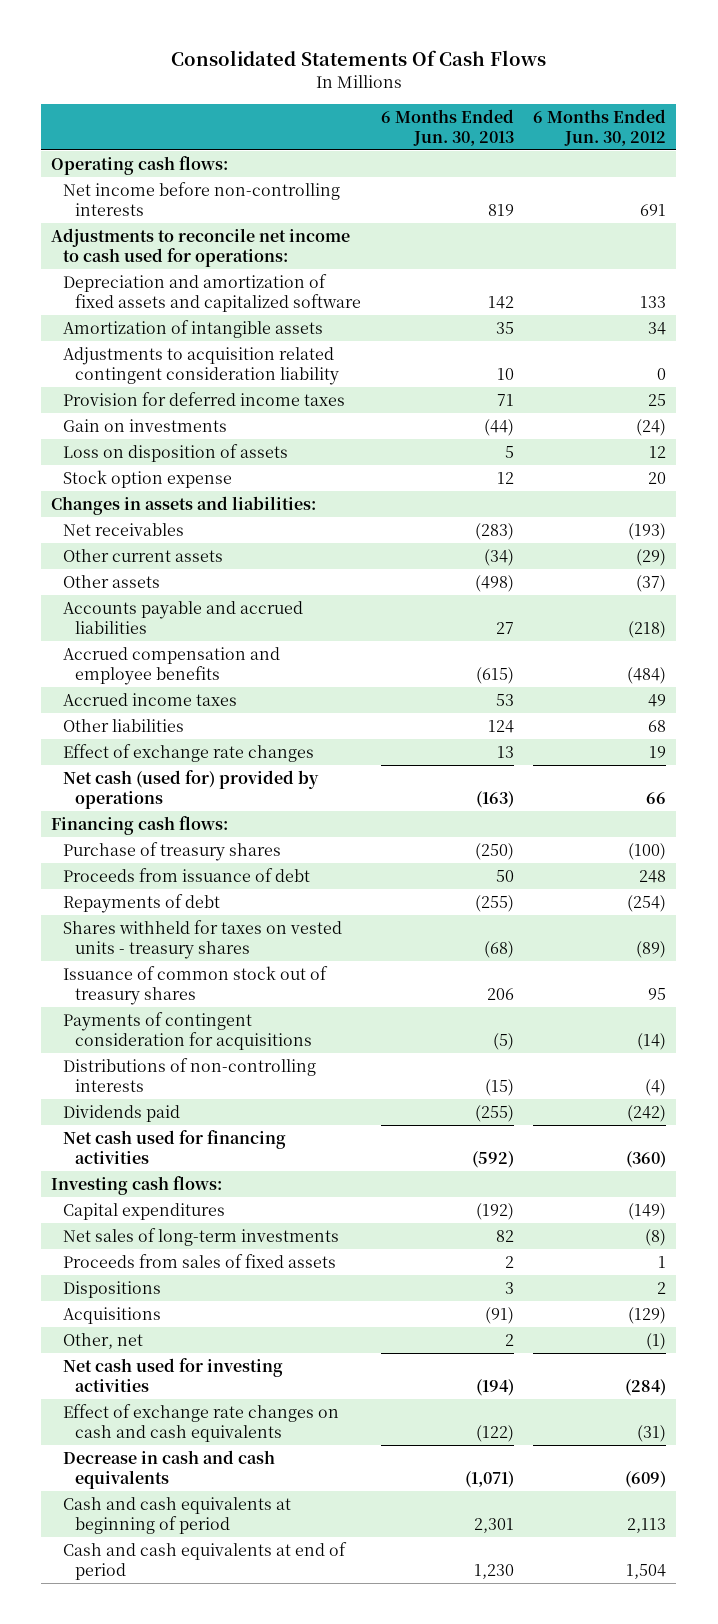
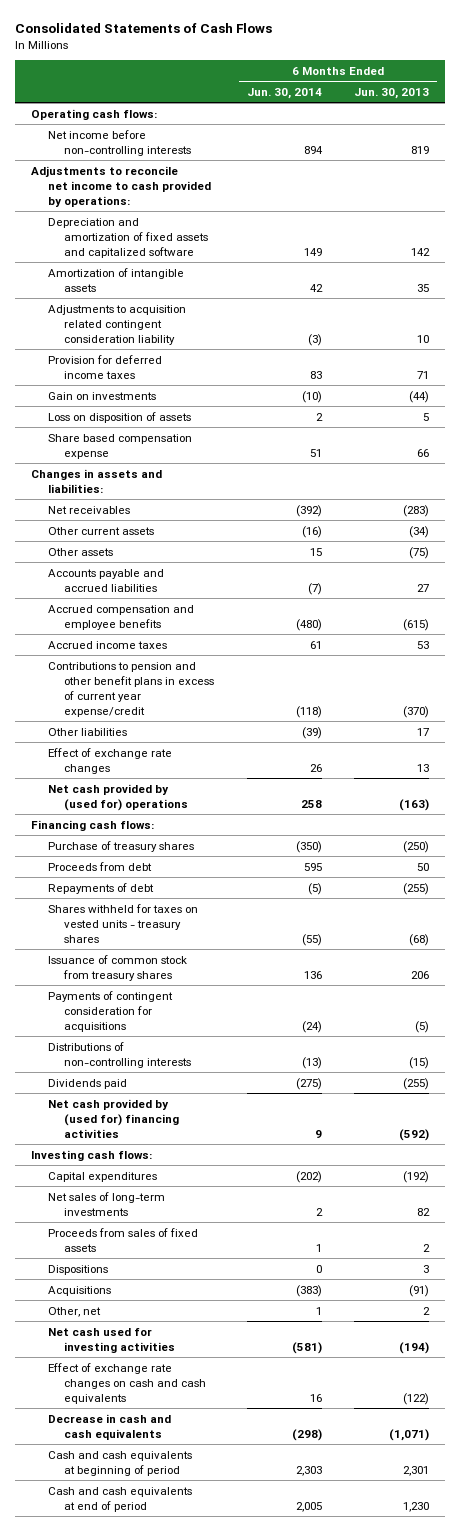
[170,50,546,67] Consolidated Statements Of Cash Flows -> [14,22,272,33] Consolidated Statements of Cash Flows
[533,108,667,146] 6 Months Ended Jun. 30, 2012 -> none
none -> [246,87,322,99] Jun. 30, 2014
[51,227,351,267] Adjustments to reconcile net income to cash used for operations: -> [30,165,211,207] Adjustments to reconcile net income to cash provided by operations:
[63,469,233,488] Stock option expense -> none
none -> [47,433,192,459] Share based compensation expense
[474,574,514,592] (498) -> [409,546,430,559] (75)
none -> [47,661,215,717] Contributions to pension and other benefit plans in excess of current year expense/credit
[487,719,514,733] 124 -> [417,727,430,736] 17
[63,769,320,809] Net cash (used for) provided by operations -> [47,783,189,811] Net cash provided by (used for) operations
[63,867,311,882] Proceeds from issuance of debt -> [47,861,152,871] Proceeds from debt
[63,965,329,1005] Issuance of common stock out of treasury shares -> [47,954,187,981] Issuance of common stock from treasury shares
[63,1129,287,1164] Net cash used for financing activities -> [47,1098,180,1138] Net cash provided by (used for) financing activities

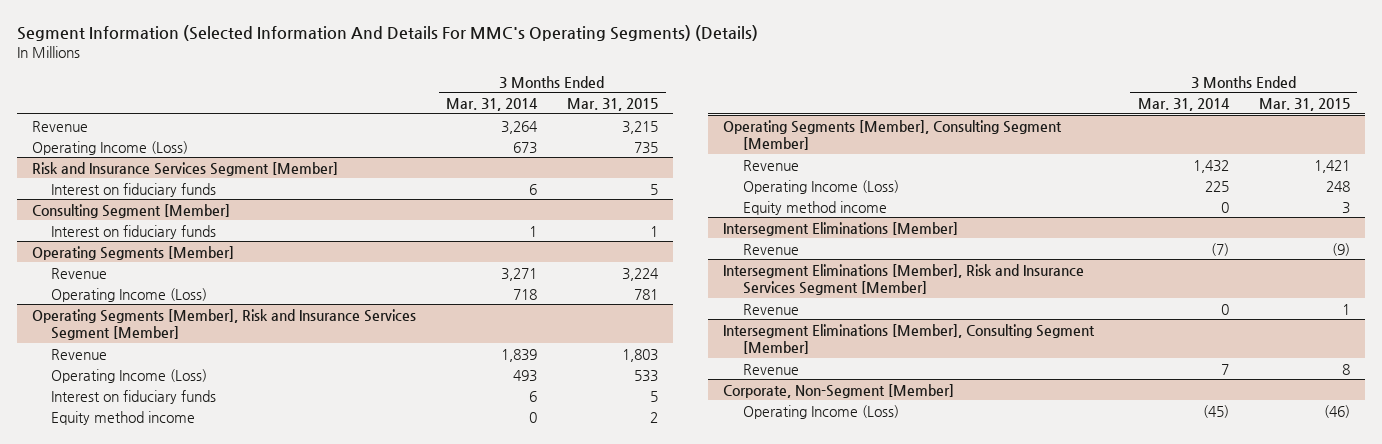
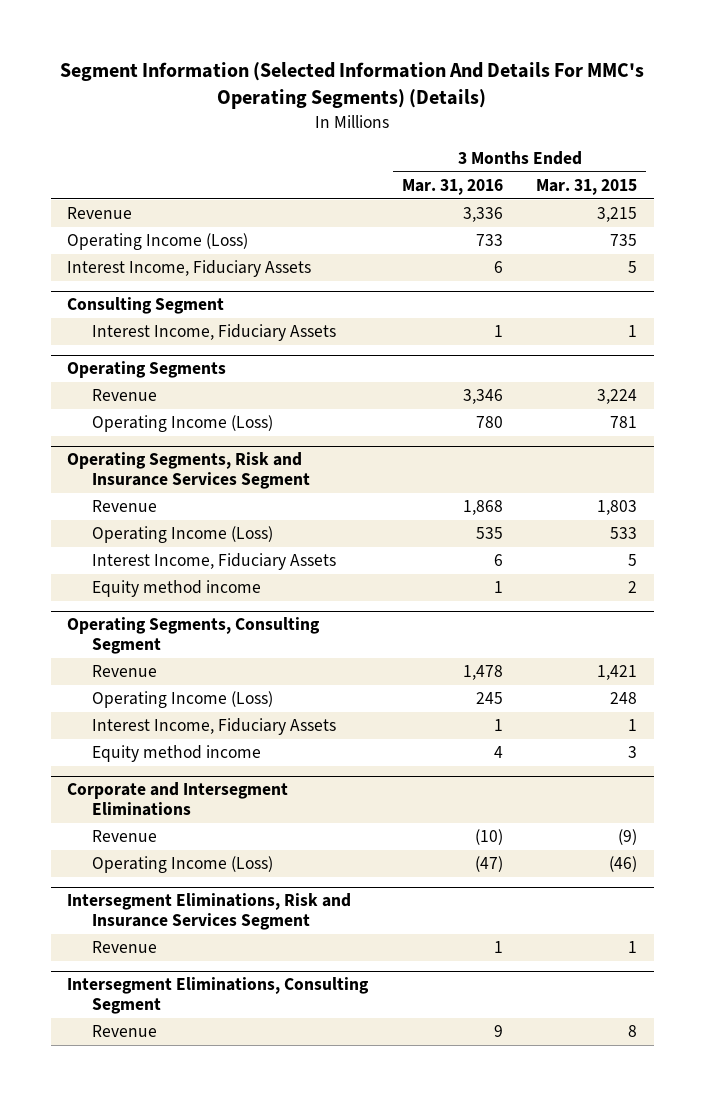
[446,98,539,112] Mar. 31, 2014 -> none
none -> [401,178,503,195] Mar. 31, 2016
[31,161,338,176] Risk and Insurance Services Segment [Member] -> none
[51,182,217,197] Interest on fiduciary funds -> [67,260,312,278] Interest Income, Fiduciary Assets
[31,203,230,218] Consulting Segment [Member] -> [67,297,225,315] Consulting Segment
[51,224,217,239] Interest on fiduciary funds -> [92,324,337,342] Interest Income, Fiduciary Assets
[31,245,234,260] Operating Segments [Member] -> [67,361,227,379] Operating Segments
[31,308,416,340] Operating Segments [Member], Risk and Insurance Services Segment [Member] -> [67,452,311,490] Operating Segments, Risk and Insurance Services Segment
[51,389,217,404] Interest on fiduciary funds -> [92,553,337,571] Interest Income, Fiduciary Assets
[723,119,1063,150] Operating Segments [Member], Consulting Segment [Member] -> [67,617,321,655] Operating Segments, Consulting Segment
none -> [92,718,337,736] Interest Income, Fiduciary Assets
[723,221,959,236] Intersegment Eliminations [Member] -> none
none -> [67,782,289,817] Corporate and Intersegment Eliminations
none -> [92,856,274,874] Operating Income (Loss)
[723,263,1085,295] Intersegment Eliminations [Member], Risk and Insurance Services Segment [Member] -> [67,893,352,931] Intersegment Eliminations, Risk and Insurance Services Segment
[723,323,1096,354] Intersegment Eliminations [Member], Consulting Segment [Member] -> [67,977,370,1015] Intersegment Eliminations, Consulting Segment
[723,383,955,398] Corporate, Non-Segment [Member] -> none
[742,404,899,419] Operating Income (Loss) -> none

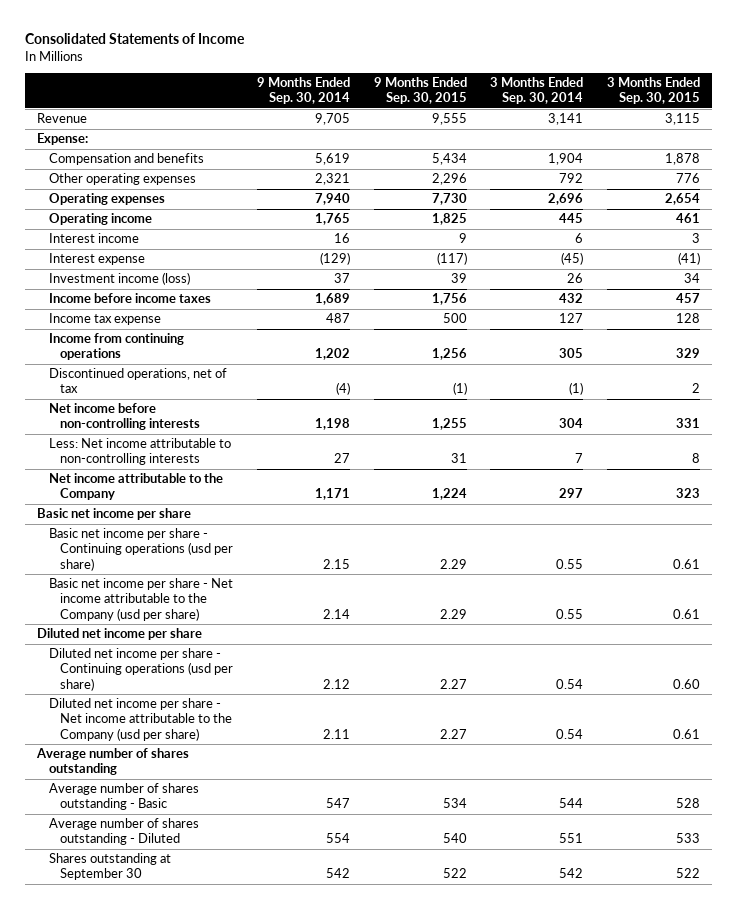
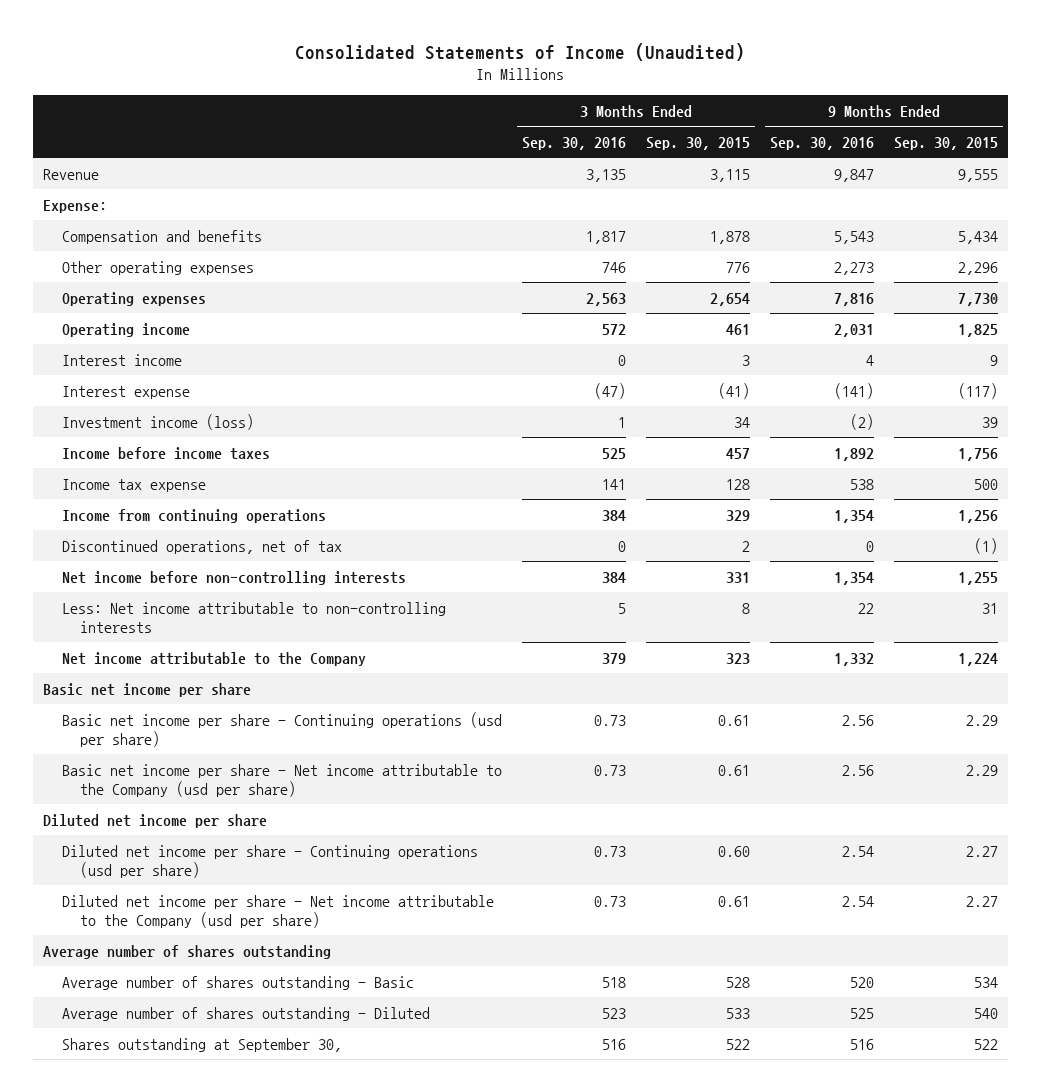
[24,33,245,45] Consolidated Statements of Income -> [295,42,746,61] Consolidated Statements of Income (Unaudited)
[256,77,350,105] 9 Months Ended Sep. 30, 2014 -> none
[490,77,584,105] 3 Months Ended Sep. 30, 2014 -> none
none -> [521,136,626,150] Sep. 30, 2016
none -> [769,136,874,150] Sep. 30, 2016
[48,853,171,881] Shares outstanding at September 30 -> [61,1037,342,1052] Shares outstanding at September 30,

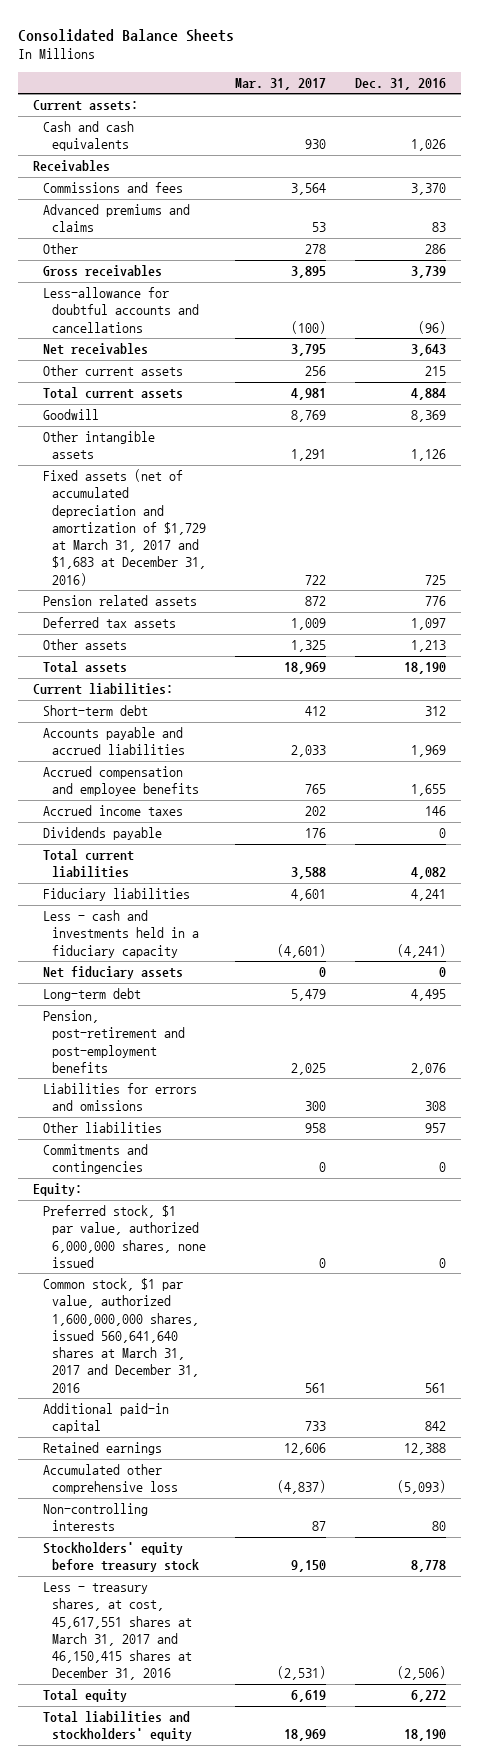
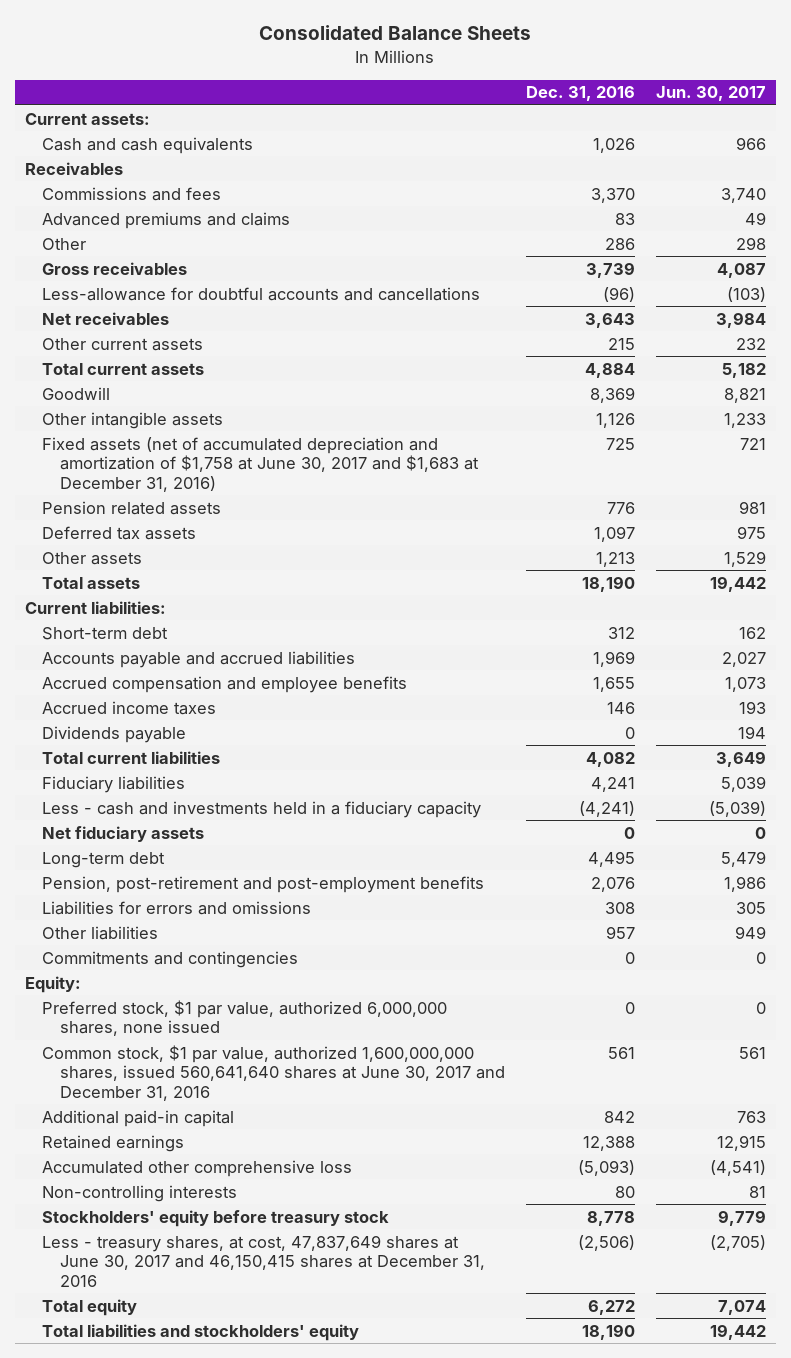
[235,77,327,90] Mar. 31, 2017 -> none
none -> [655,86,766,102] Jun. 30, 2017
[42,469,207,586] Fixed assets (net of accumulated depreciation and amortization of $1,729 at March 31, 2017 and $1,683 at December 31, 2016) -> [42,436,479,492] Fixed assets (net of accumulated depreciation and amortization of $1,758 at June 30, 2017 and $1,683 at December 31, 2016)
[42,1278,200,1393] Common stock, $1 par value, authorized 1,600,000,000 shares, issued 560,641,640 shares at March 31, 2017 and December 31, 2016 -> [42,1044,505,1101] Common stock, $1 par value, authorized 1,600,000,000 shares, issued 560,641,640 shares at June 30, 2017 and December 31, 2016
[42,1582,193,1681] Less - treasury shares, at cost, 45,617,551 shares at March 31, 2017 and 46,150,415 shares at December 31, 2016 -> [42,1234,485,1287] Less - treasury shares, at cost, 47,837,649 shares at June 30, 2017 and 46,150,415 shares at December 31, 2016

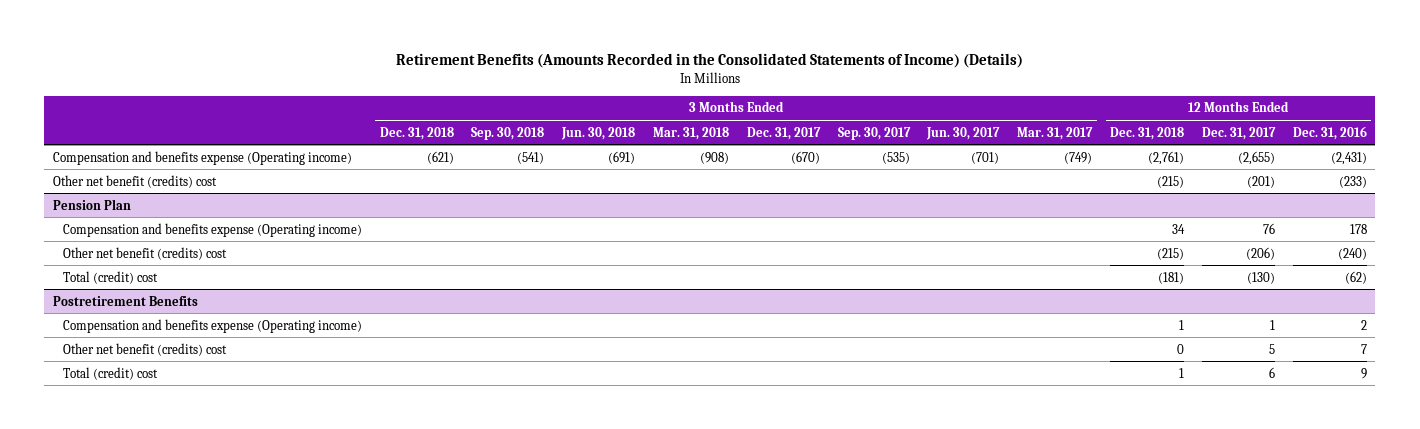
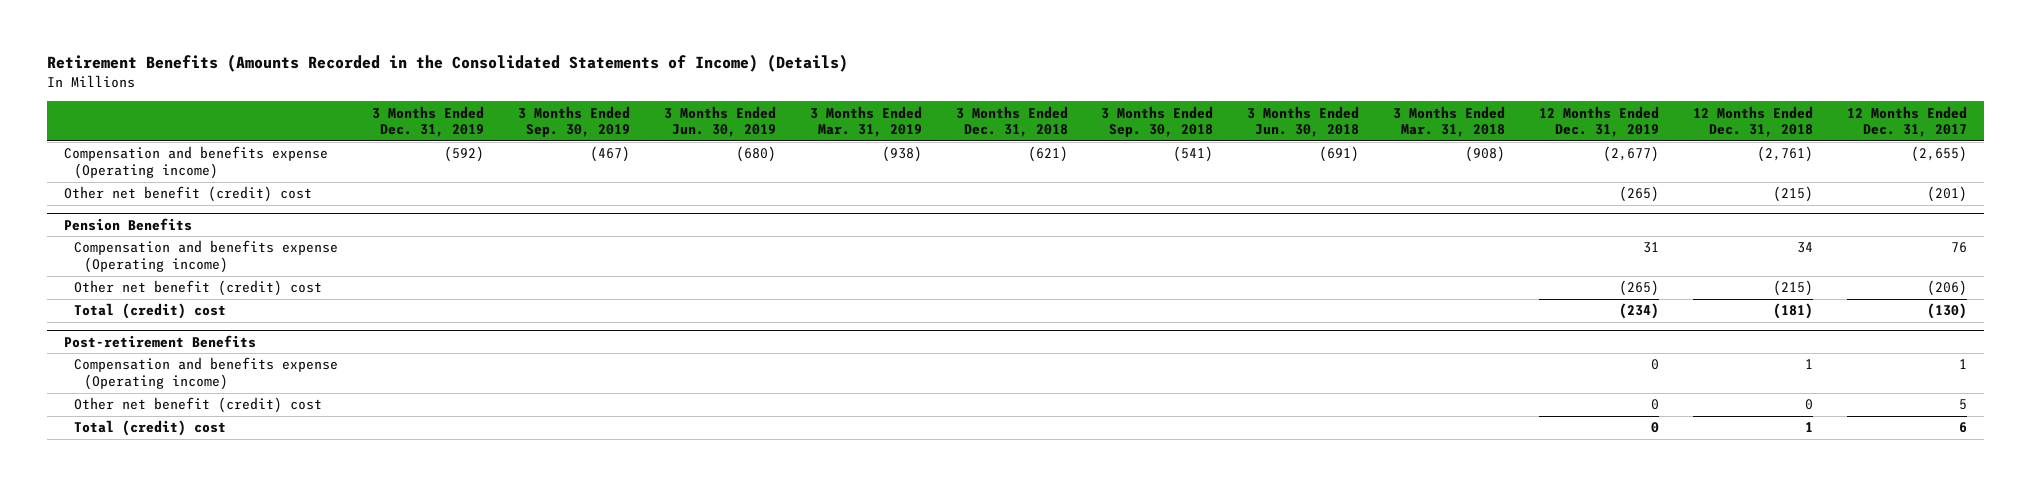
[746,126,821,140] Dec. 31, 2017 -> none
[837,126,911,140] Sep. 30, 2017 -> none
[926,126,1001,140] Jun. 30, 2017 -> none
[1017,126,1094,140] Mar. 31, 2017 -> none
[1292,125,1367,140] Dec. 31, 2016 -> none
none -> [371,105,484,138] 3 Months Ended Dec. 31, 2019
none -> [517,105,630,138] 3 Months Ended Sep. 30, 2019
none -> [663,105,776,138] 3 Months Ended Jun. 30, 2019
none -> [809,105,922,138] 3 Months Ended Mar. 31, 2019
none -> [1539,105,1660,138] 12 Months Ended Dec. 31, 2019
[53,174,218,188] Other net benefit (credits) cost -> [63,186,312,203] Other net benefit (credit) cost
[53,198,132,210] Pension Plan -> [63,217,192,231] Pension Benefits
[62,246,227,260] Other net benefit (credits) cost -> [73,280,322,297] Other net benefit (credit) cost
[53,295,199,306] Postretirement Benefits -> [63,334,256,348] Post-retirement Benefits
[62,342,227,356] Other net benefit (credits) cost -> [73,397,322,414] Other net benefit (credit) cost

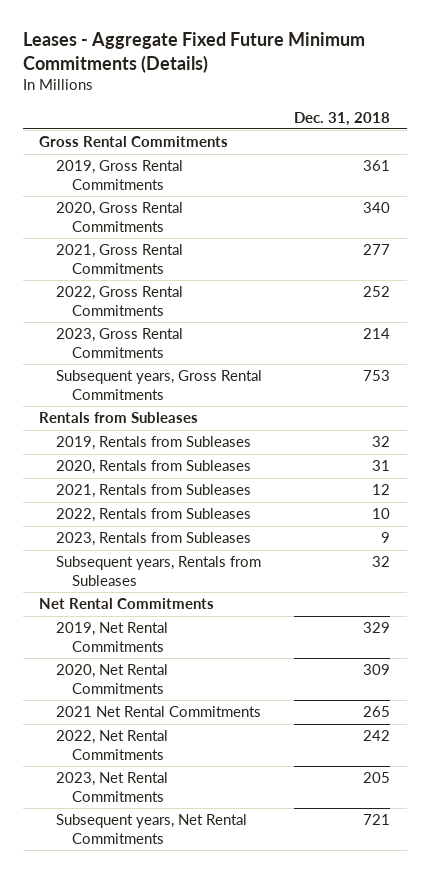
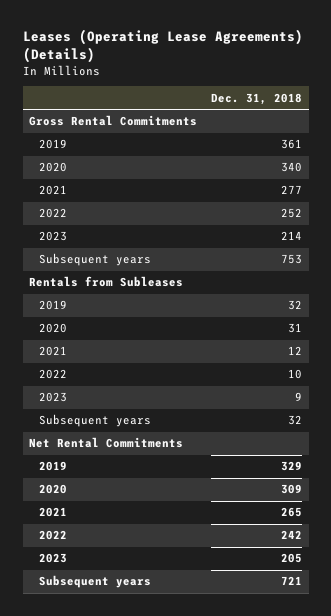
[23,32,366,73] Leases - Aggregate Fixed Future Minimum Commitments (Details) -> [22,28,303,63] Leases (Operating Lease Agreements) (Details)
[55,160,183,190] 2019, Gross Rental Commitments -> [38,139,67,150] 2019
[55,202,183,232] 2020, Gross Rental Commitments -> [38,162,67,173] 2020
[55,244,183,274] 2021, Gross Rental Commitments -> [38,185,67,196] 2021
[55,286,183,316] 2022, Gross Rental Commitments -> [38,208,67,219] 2022
[55,328,183,358] 2023, Gross Rental Commitments -> [38,231,67,242] 2023
[55,370,262,400] Subsequent years, Gross Rental Commitments -> [38,253,151,267] Subsequent years
[55,436,251,451] 2019, Rentals from Subleases -> none
[55,460,251,475] 2020, Rentals from Subleases -> none
[55,484,251,499] 2021, Rentals from Subleases -> none
[55,508,251,523] 2022, Rentals from Subleases -> none
[55,532,251,547] 2023, Rentals from Subleases -> none
[55,556,261,586] Subsequent years, Rentals from Subleases -> none
none -> [38,300,67,311] 2019
none -> [38,323,67,334] 2020
none -> [38,346,67,357] 2021
none -> [38,369,67,380] 2022
none -> [38,392,67,403] 2023
none -> [38,414,151,428] Subsequent years
[55,622,168,652] 2019, Net Rental Commitments -> [38,461,67,472] 2019
[55,664,168,694] 2020, Net Rental Commitments -> [38,484,67,495] 2020
[55,706,261,718] 2021 Net Rental Commitments -> [38,507,67,518] 2021
[55,730,168,760] 2022, Net Rental Commitments -> [38,530,67,541] 2022
[55,772,168,802] 2023, Net Rental Commitments -> [38,553,67,564] 2023
[55,814,247,844] Subsequent years, Net Rental Commitments -> [38,575,151,589] Subsequent years

